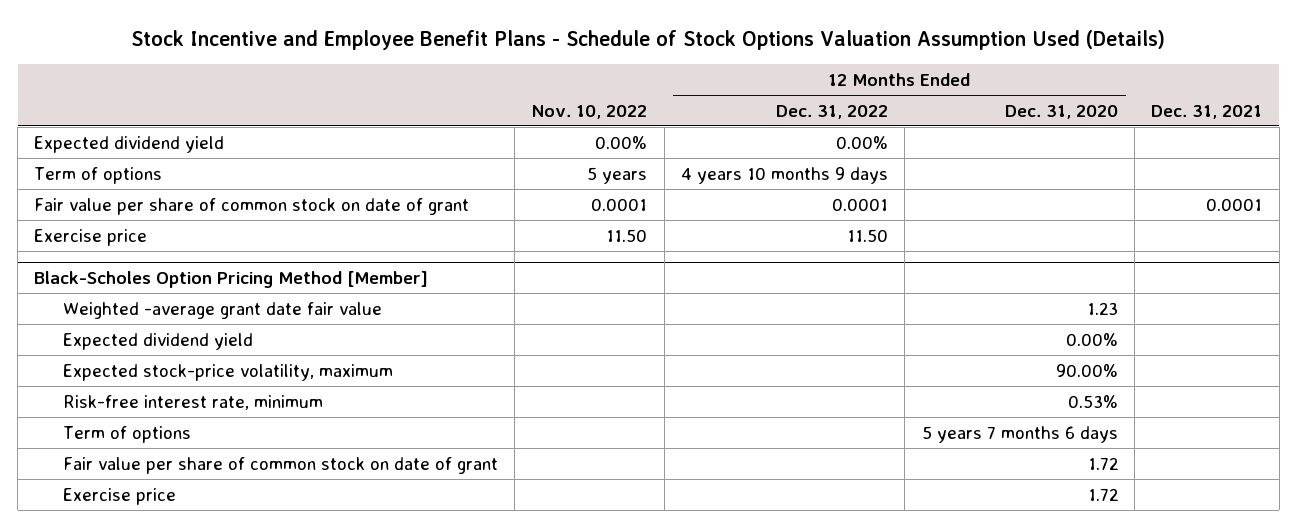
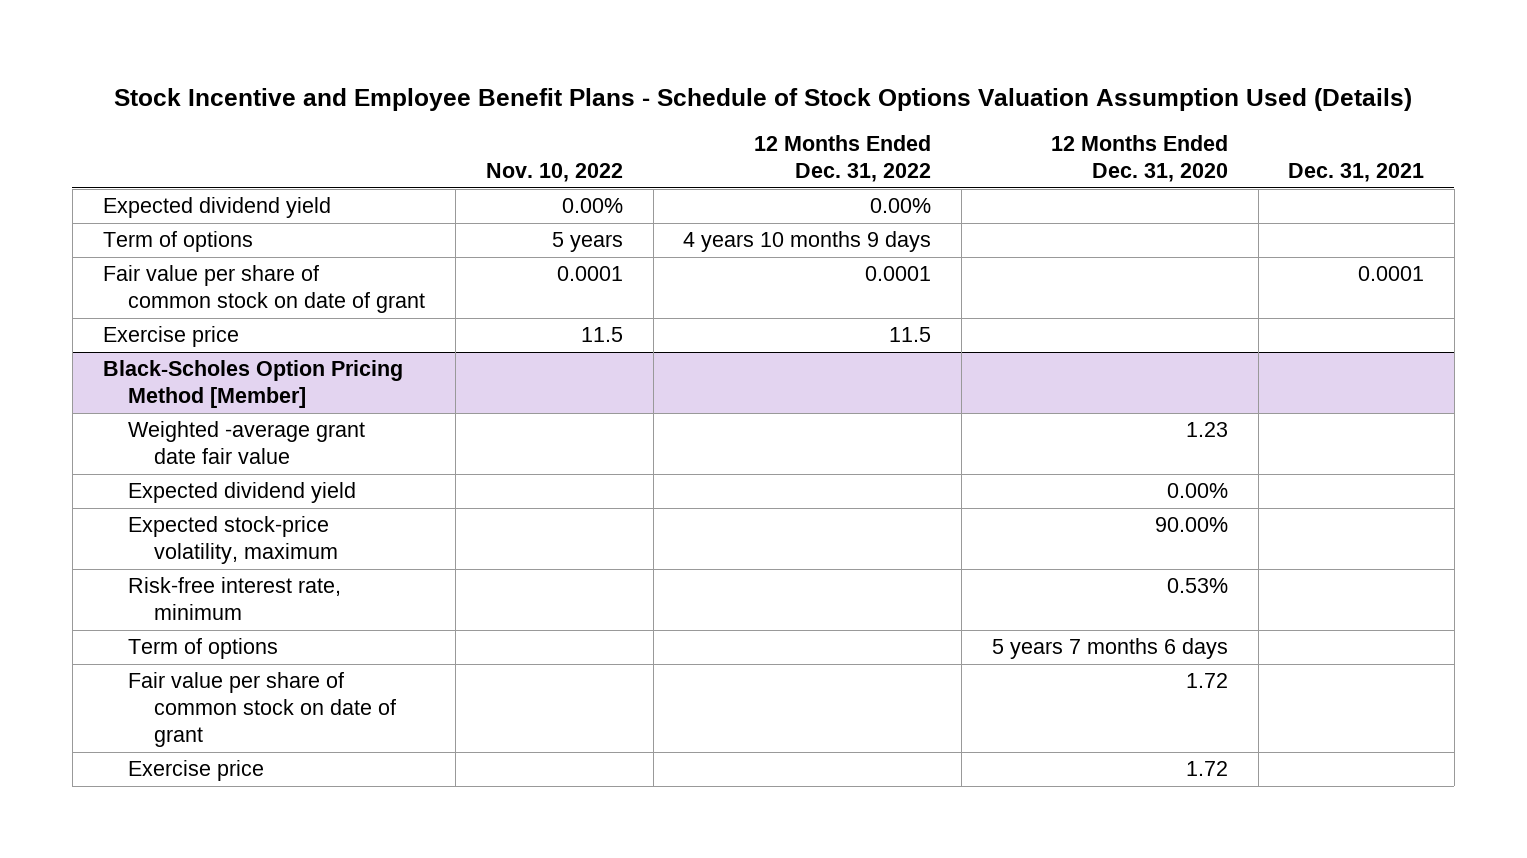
[606,228,648,242] 11.50 -> [580,327,623,343] 11.5
[847,228,889,242] 11.50 -> [889,327,932,343] 11.5

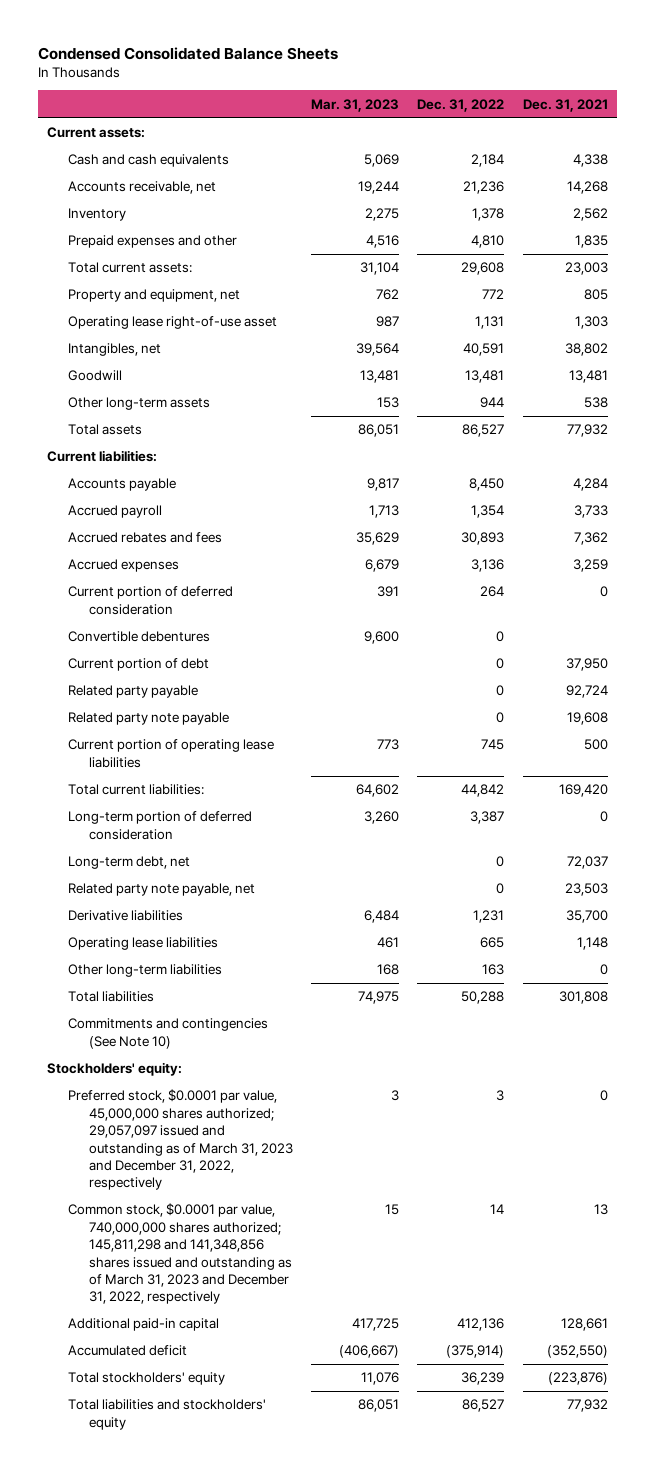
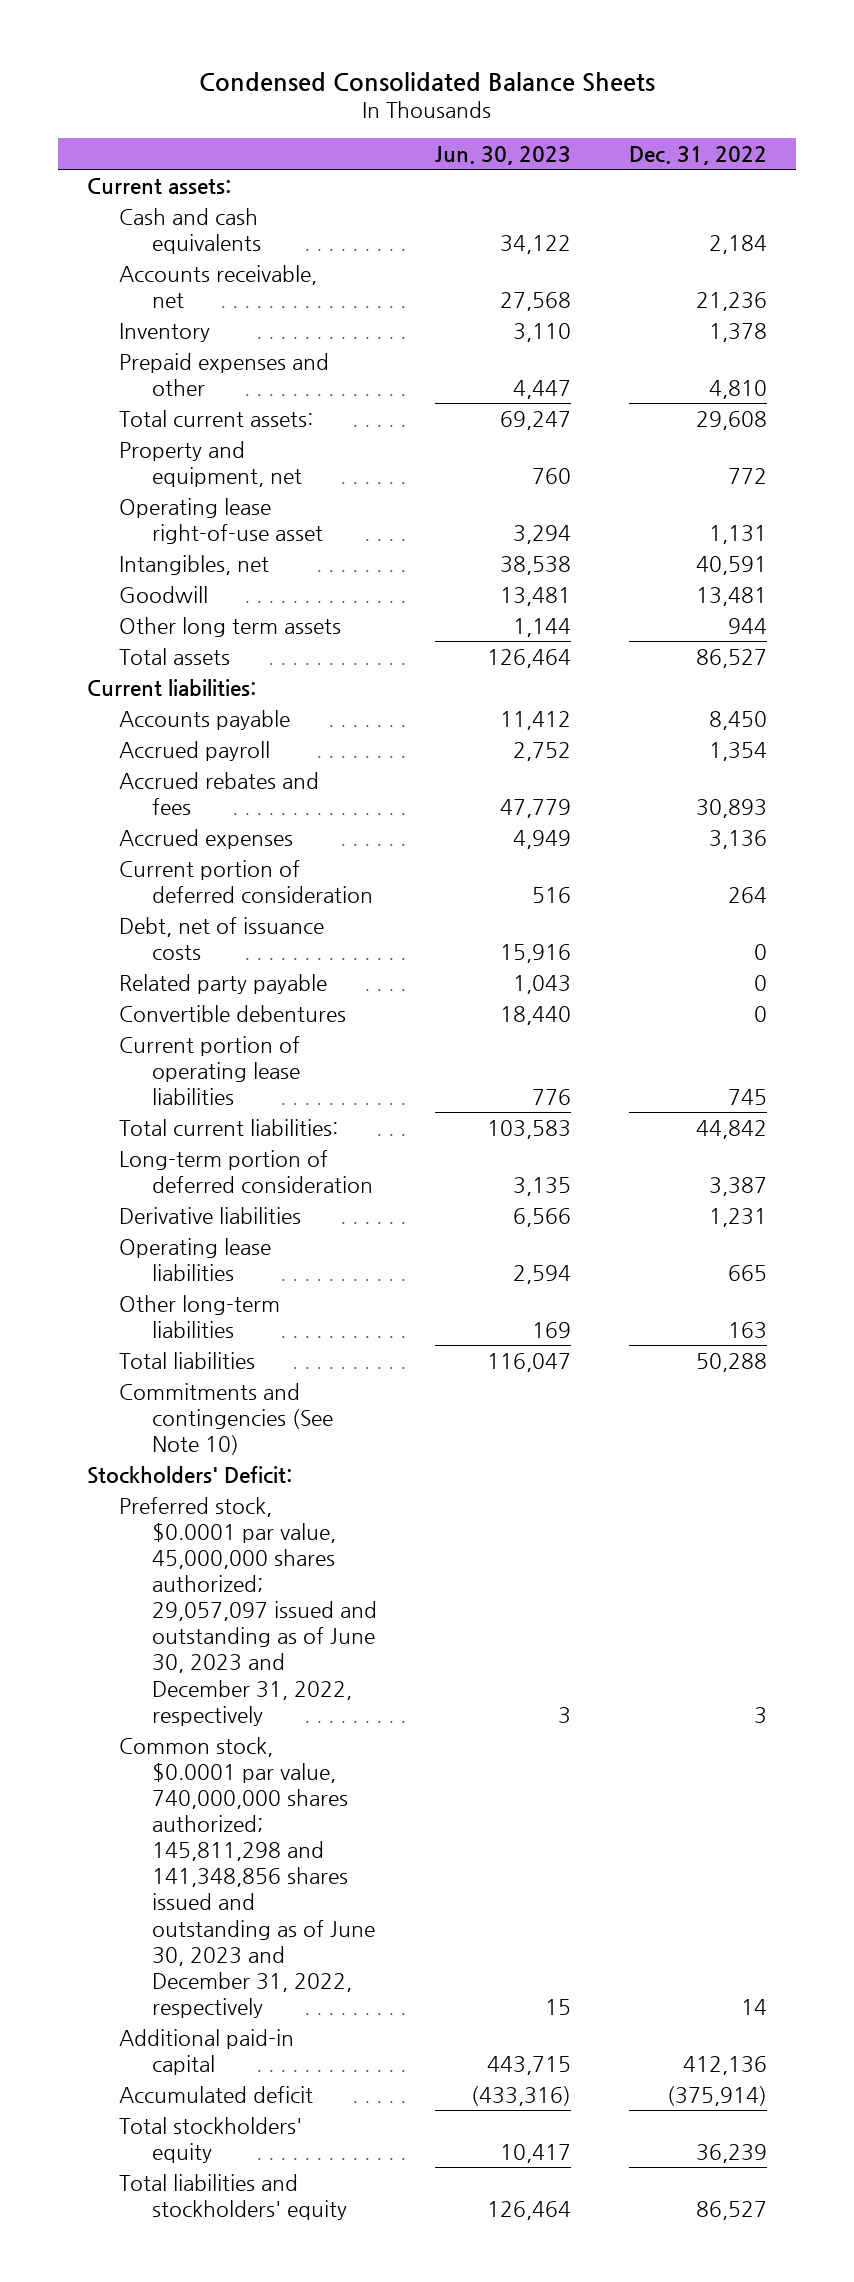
[311,98,400,112] Mar. 31, 2023 -> none
[522,98,608,112] Dec. 31, 2021 -> none
none -> [434,145,571,165] Jun. 30, 2023
[68,397,211,411] Other long-term assets -> [119,616,342,637] Other long term assets
[68,658,210,672] Current portion of debt -> none
none -> [119,916,325,960] Debt, net of issuance costs
[68,712,230,726] Related party note payable -> none
[68,631,211,643] Convertible debentures -> [119,1004,347,1022] Convertible debentures
[68,856,191,870] Long-term debt, net -> none
[68,883,256,897] Related party note payable, net -> none
[47,1062,183,1077] Stockholders' equity: -> [87,1465,293,1484] Stockholders' Deficit:
[68,1089,294,1191] Preferred stock, $0.0001 par value, 45,000,000 shares authorized; 29,057,097 issued and outstanding as of March 31, 2023 and December 31, 2022, respectively -> [119,1496,377,1726] Preferred stock, $0.0001 par value, 45,000,000 shares authorized; 29,057,097 issued and outstanding as of June 30, 2023 and December 31, 2022, respectively
[68,1203,293,1305] Common stock, $0.0001 par value, 740,000,000 shares authorized; 145,811,298 and 141,348,856 shares issued and outstanding as of March 31, 2023 and December 31, 2022, respectively -> [119,1736,375,2018] Common stock, $0.0001 par value, 740,000,000 shares authorized; 145,811,298 and 141,348,856 shares issued and outstanding as of June 30, 2023 and December 31, 2022, respectively

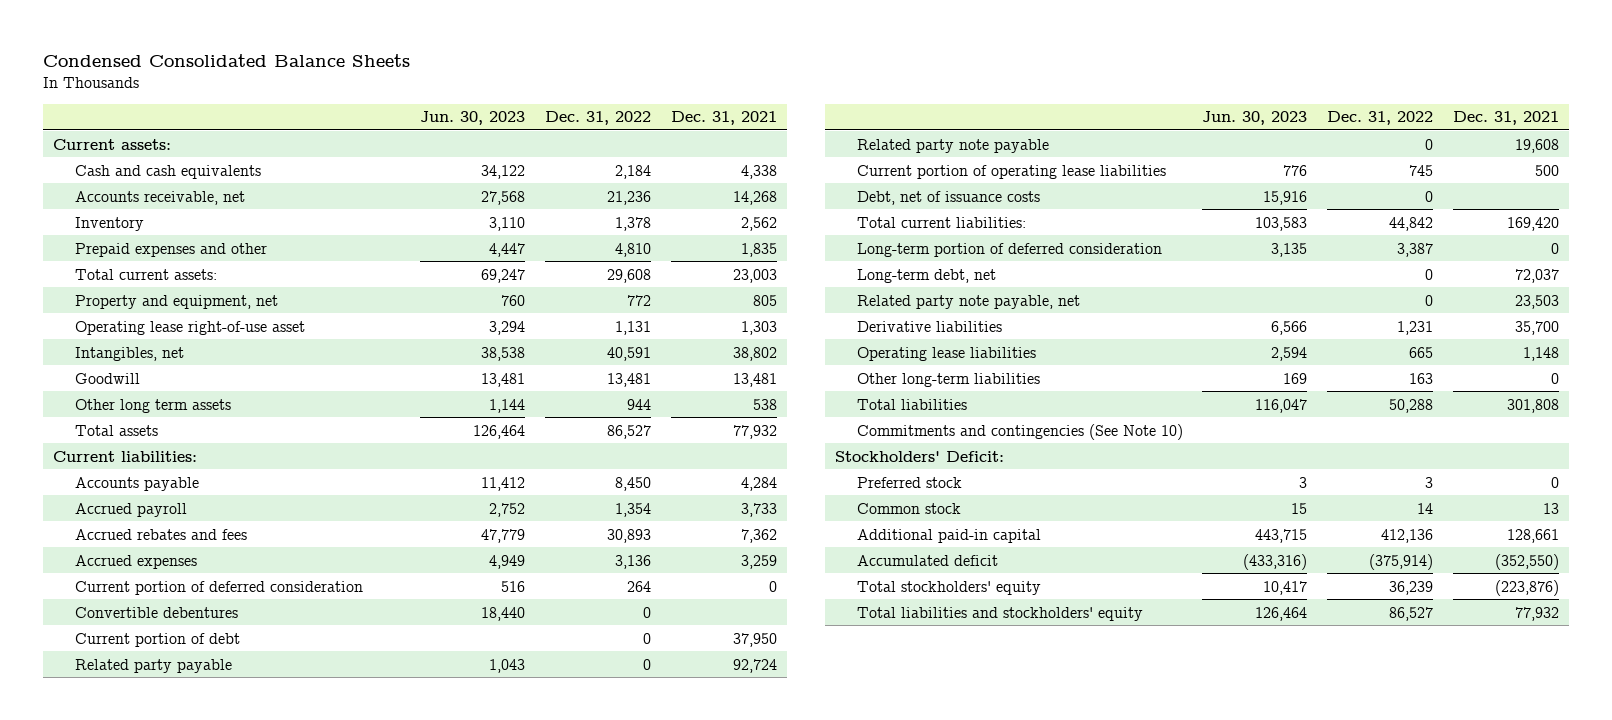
none -> [670,111,777,126] Dec. 31, 2021
none -> [74,632,240,647] Current portion of debt
[119,973,328,994] Related party payable -> [74,658,232,673] Related party payable
none -> [856,138,1049,153] Related party note payable
[119,916,325,960] Debt, net of issuance costs -> [856,190,1040,205] Debt, net of issuance costs
none -> [856,268,996,283] Long-term debt, net
none -> [856,294,1080,309] Related party note payable, net
[119,1496,377,1726] Preferred stock, $0.0001 par value, 45,000,000 shares authorized; 29,057,097 issued and outstanding as of June 30, 2023 and December 31, 2022, respectively -> [856,476,962,488] Preferred stock
[119,1736,375,2018] Common stock, $0.0001 par value, 740,000,000 shares authorized; 145,811,298 and 141,348,856 shares issued and outstanding as of June 30, 2023 and December 31, 2022, respectively -> [856,502,961,514] Common stock

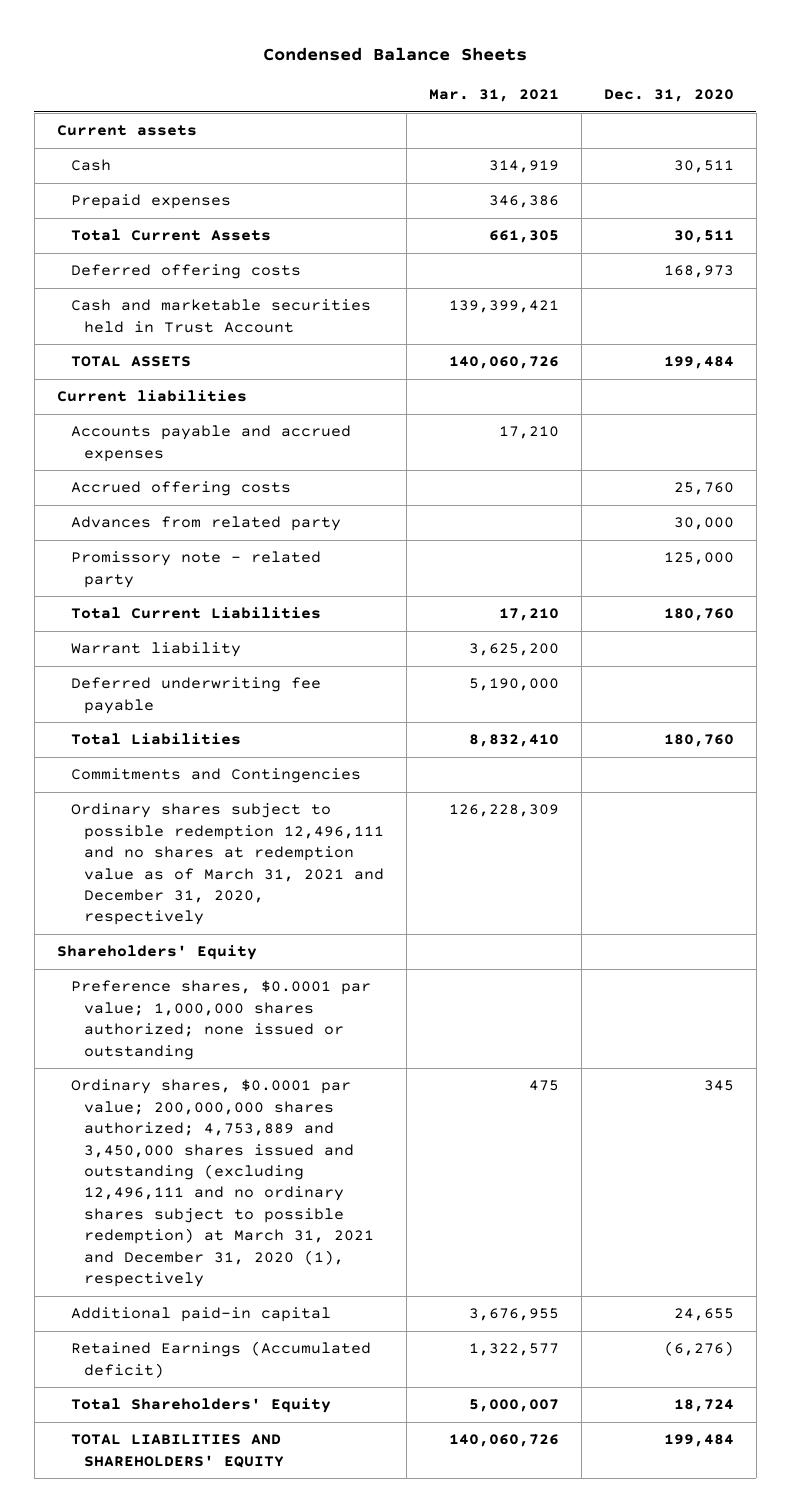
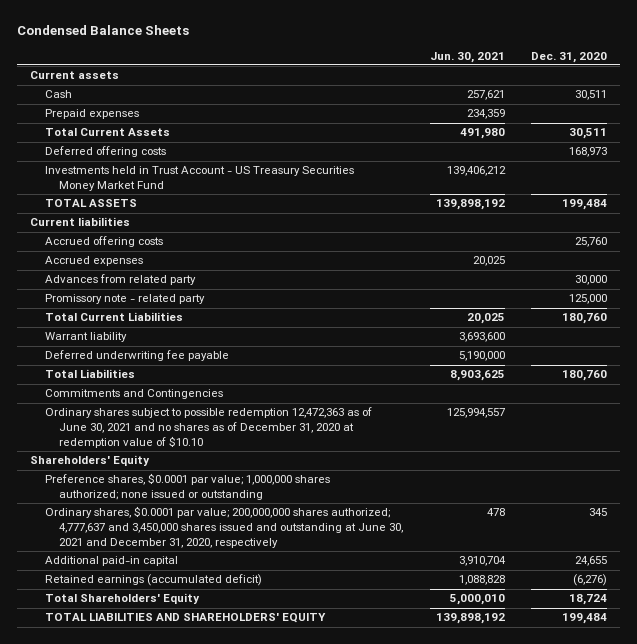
[429,89,560,103] Mar. 31, 2021 -> none
none -> [429,51,505,63] Jun. 30, 2021
[70,299,371,333] Cash and marketable securities held in Trust Account -> [44,166,354,192] Investments held in Trust Account - US Treasury Securities Money Market Fund
[70,425,351,462] Accounts payable and accrued expenses -> none
none -> [44,256,143,267] Accrued expenses
[70,803,385,926] Ordinary shares subject to possible redemption 12,496,111 and no shares at redemption value as of March 31, 2021 and December 31, 2020, respectively -> [44,407,372,448] Ordinary shares subject to possible redemption 12,472,363 as of June 30, 2021 and no shares as of December 31, 2020 at redemption value of $10.10
[70,1079,375,1288] Ordinary shares, $0.0001 par value; 200,000,000 shares authorized; 4,753,889 and 3,450,000 shares issued and outstanding (excluding 12,496,111 and no ordinary shares subject to possible redemption) at March 31, 2021 and December 31, 2020 (1), respectively -> [44,506,404,548] Ordinary shares, $0.0001 par value; 200,000,000 shares authorized; 4,777,637 and 3,450,000 shares issued and outstanding at June 30, 2021 and December 31, 2020, respectively
[70,1341,371,1378] Retained Earnings (Accumulated deficit) -> [44,574,262,587] Retained earnings (accumulated deficit)

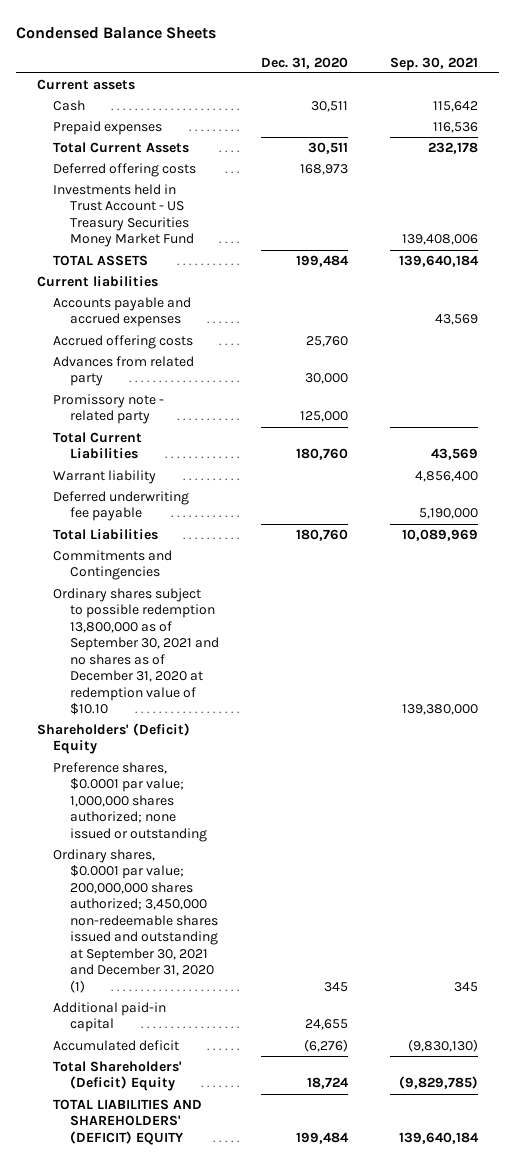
[429,51,505,63] Jun. 30, 2021 -> none
none -> [389,56,478,71] Sep. 30, 2021
none -> [53,297,192,328] Accounts payable and accrued expenses
[44,256,143,267] Accrued expenses -> none
[44,407,372,448] Ordinary shares subject to possible redemption 12,472,363 as of June 30, 2021 and no shares as of December 31, 2020 at redemption value of $10.10 -> [53,588,220,716] Ordinary shares subject to possible redemption 13,800,000 as of September 30, 2021 and no shares as of December 31, 2020 at redemption value of $10.10
[30,455,151,467] Shareholders' Equity -> [36,723,190,755] Shareholders' (Deficit) Equity
[44,506,404,548] Ordinary shares, $0.0001 par value; 200,000,000 shares authorized; 4,777,637 and 3,450,000 shares issued and outstanding at June 30, 2021 and December 31, 2020, respectively -> [53,849,219,993] Ordinary shares, $0.0001 par value; 200,000,000 shares authorized; 3,450,000 non-redeemable shares issued and outstanding at September 30, 2021 and December 31, 2020 (1)
[44,574,262,587] Retained earnings (accumulated deficit) -> [53,1040,180,1052] Accumulated deficit
[44,593,200,605] Total Shareholders' Equity -> [53,1061,183,1092] Total Shareholders' (Deficit) Equity
[44,613,326,624] TOTAL LIABILITIES AND SHAREHOLDERS' EQUITY -> [53,1099,203,1145] TOTAL LIABILITIES AND SHAREHOLDERS' (DEFICIT) EQUITY

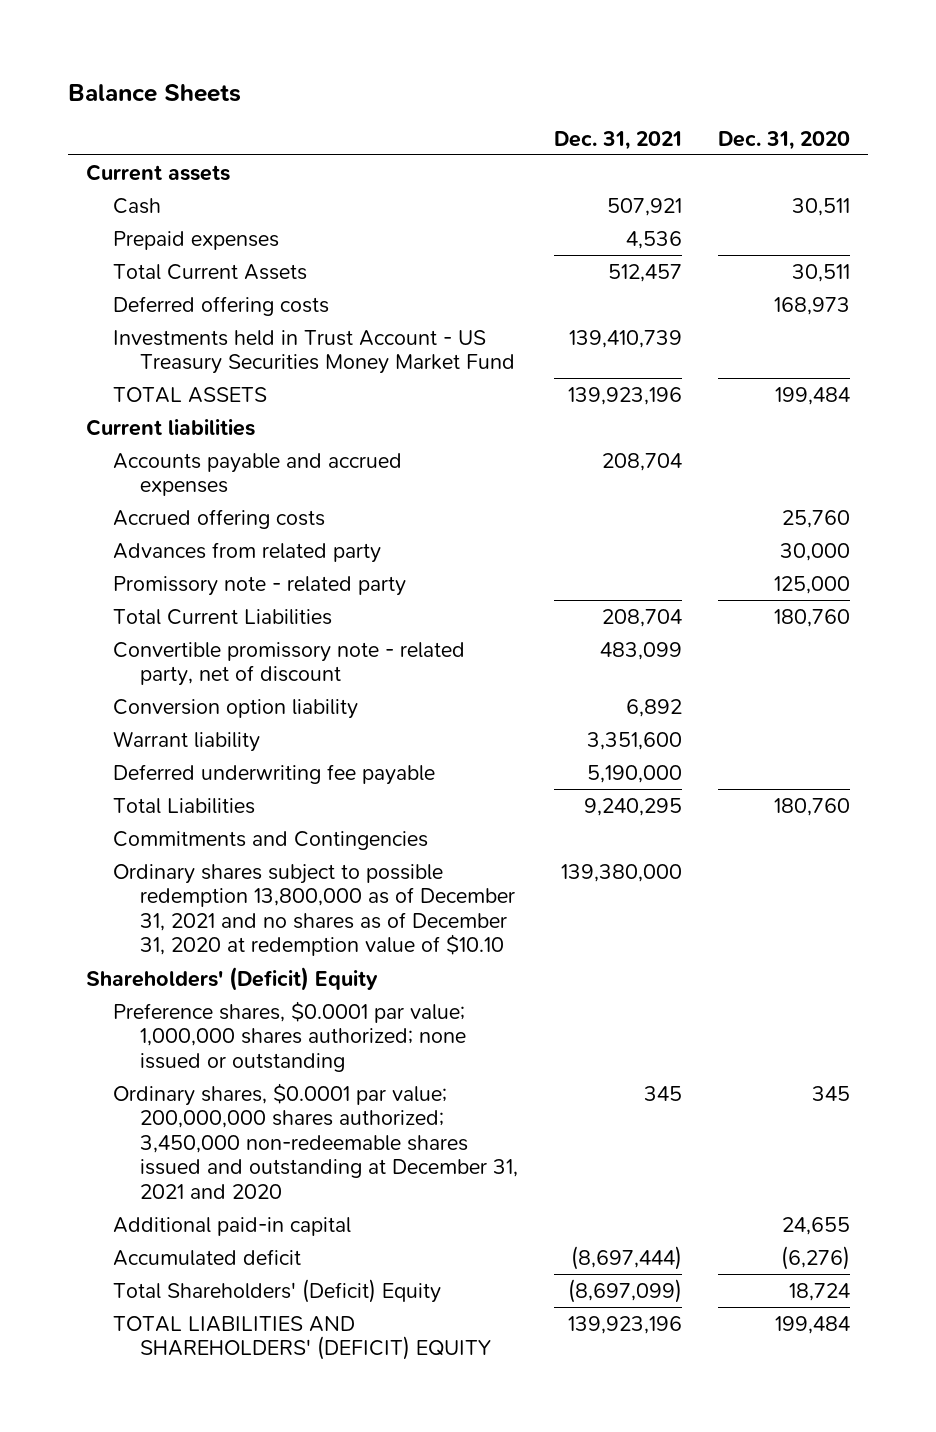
[15,26,216,39] Condensed Balance Sheets -> [67,83,241,102] Balance Sheets
[389,56,478,71] Sep. 30, 2021 -> none
none -> [554,130,683,150] Dec. 31, 2021
none -> [112,641,465,687] Convertible promissory note - related party, net of discount
none -> [112,698,358,719] Conversion option liability
[53,588,220,716] Ordinary shares subject to possible redemption 13,800,000 as of September 30, 2021 and no shares as of December 31, 2020 at redemption value of $10.10 -> [112,863,515,957] Ordinary shares subject to possible redemption 13,800,000 as of December 31, 2021 and no shares as of December 31, 2020 at redemption value of $10.10
[53,849,219,993] Ordinary shares, $0.0001 par value; 200,000,000 shares authorized; 3,450,000 non-redeemable shares issued and outstanding at September 30, 2021 and December 31, 2020 (1) -> [112,1082,518,1200] Ordinary shares, $0.0001 par value; 200,000,000 shares authorized; 3,450,000 non-redeemable shares issued and outstanding at December 31, 2021 and 2020

